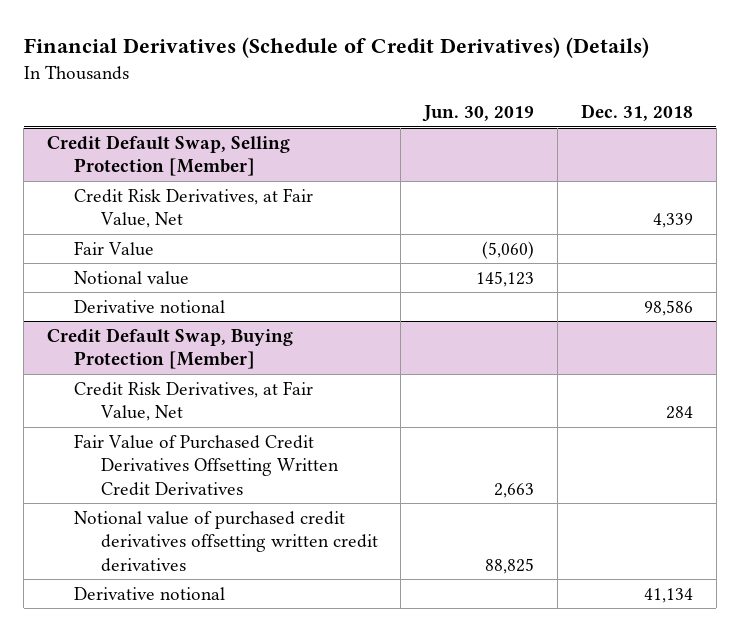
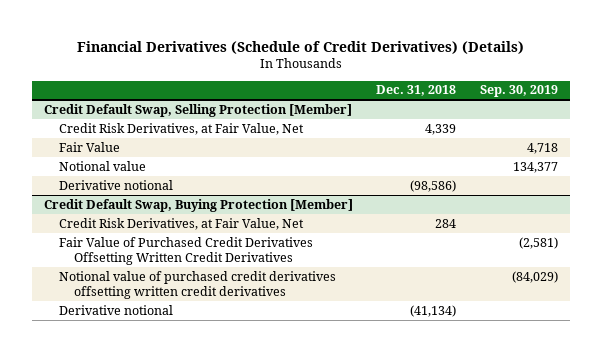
[422,105,535,123] Jun. 30, 2019 -> none
none -> [479,85,558,98] Sep. 30, 2019
[643,299,693,316] 98,586 -> [410,179,457,192] (98,586)
[643,587,693,603] 41,134 -> [410,304,457,317] (41,134)

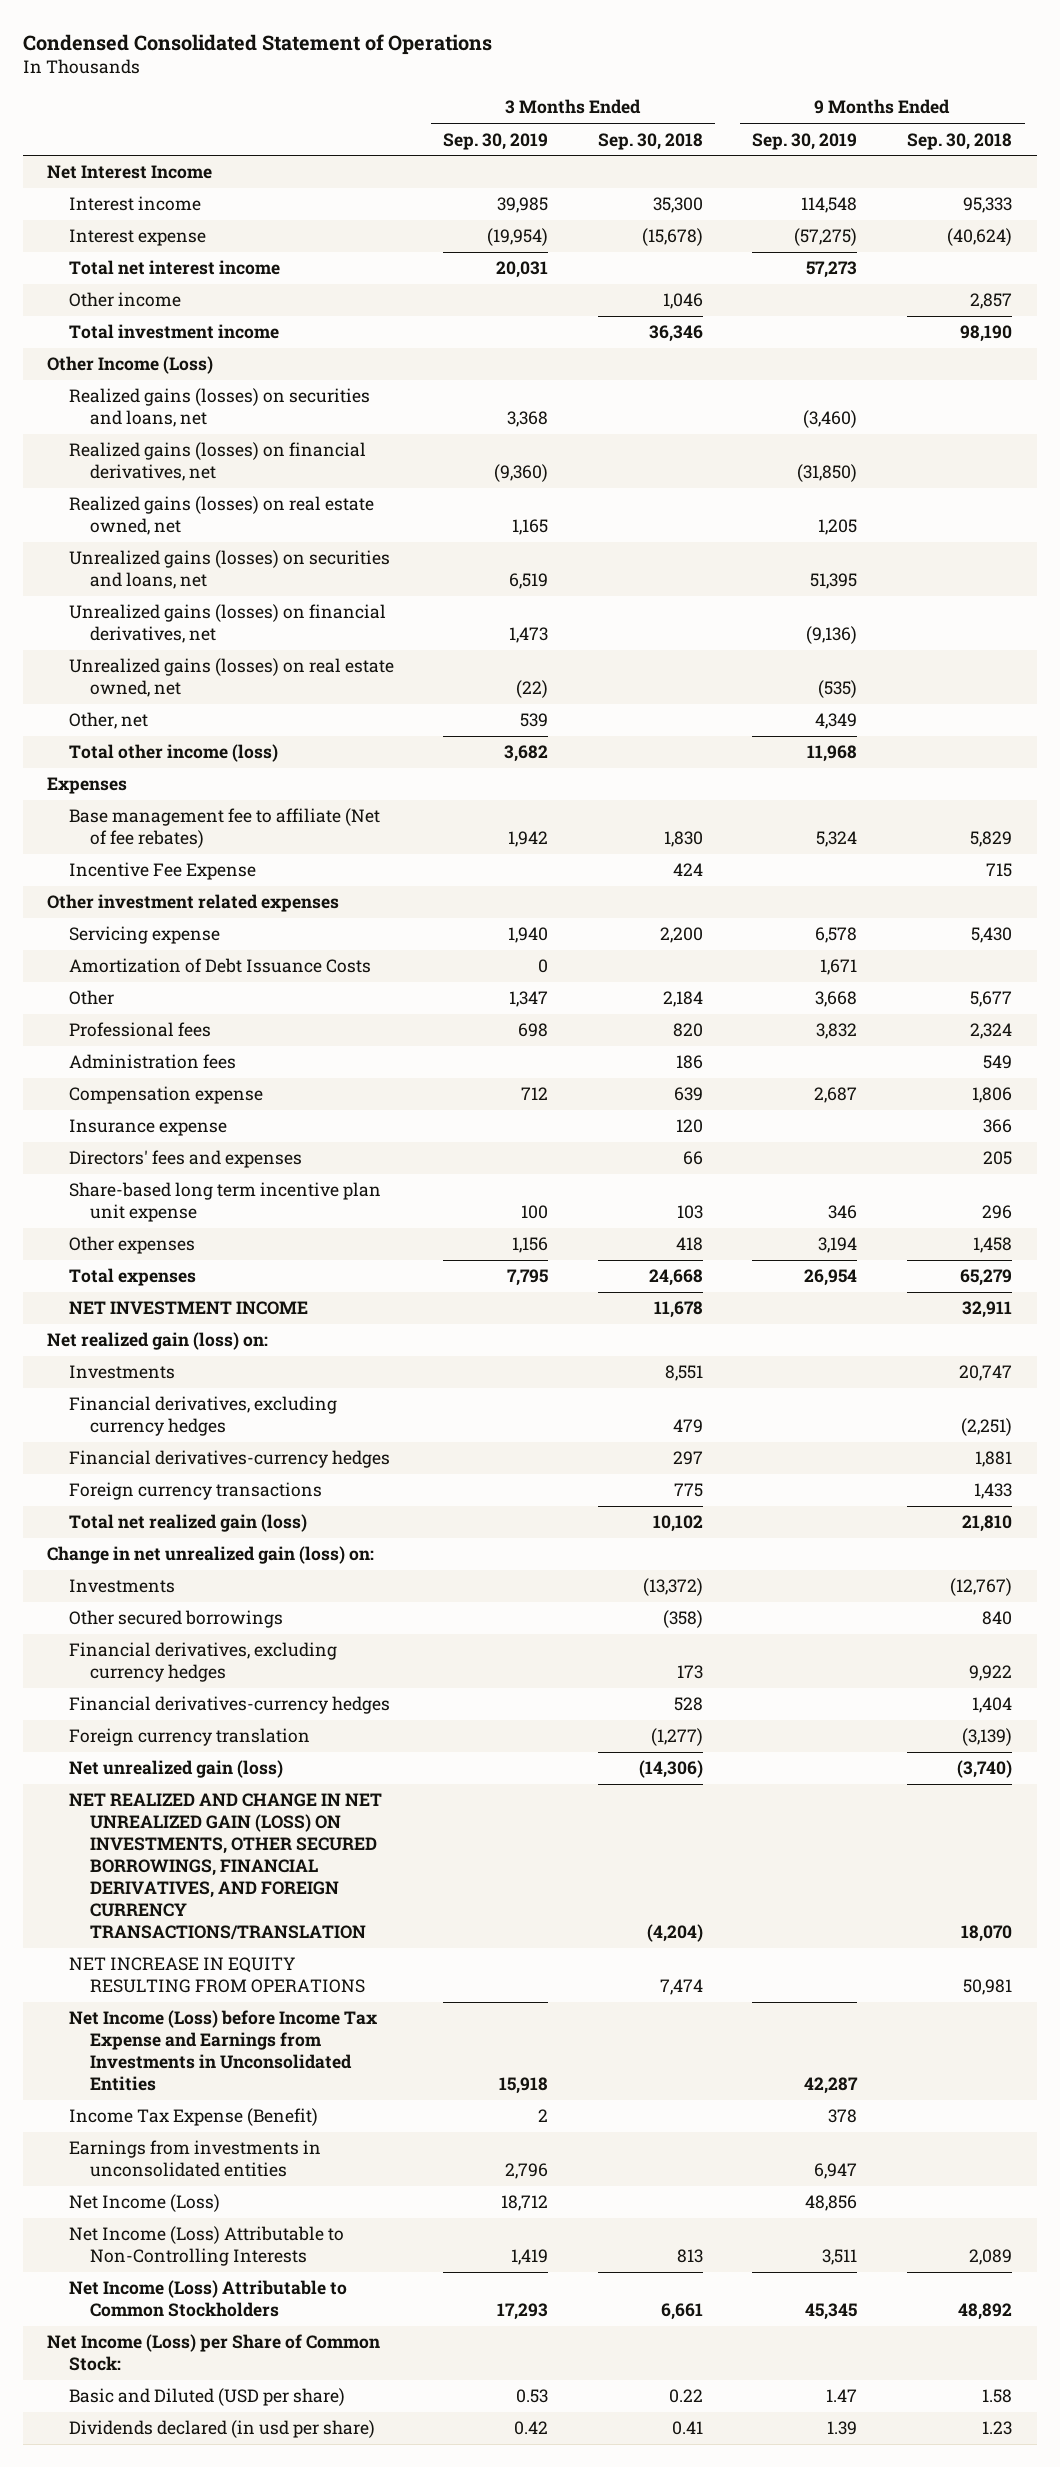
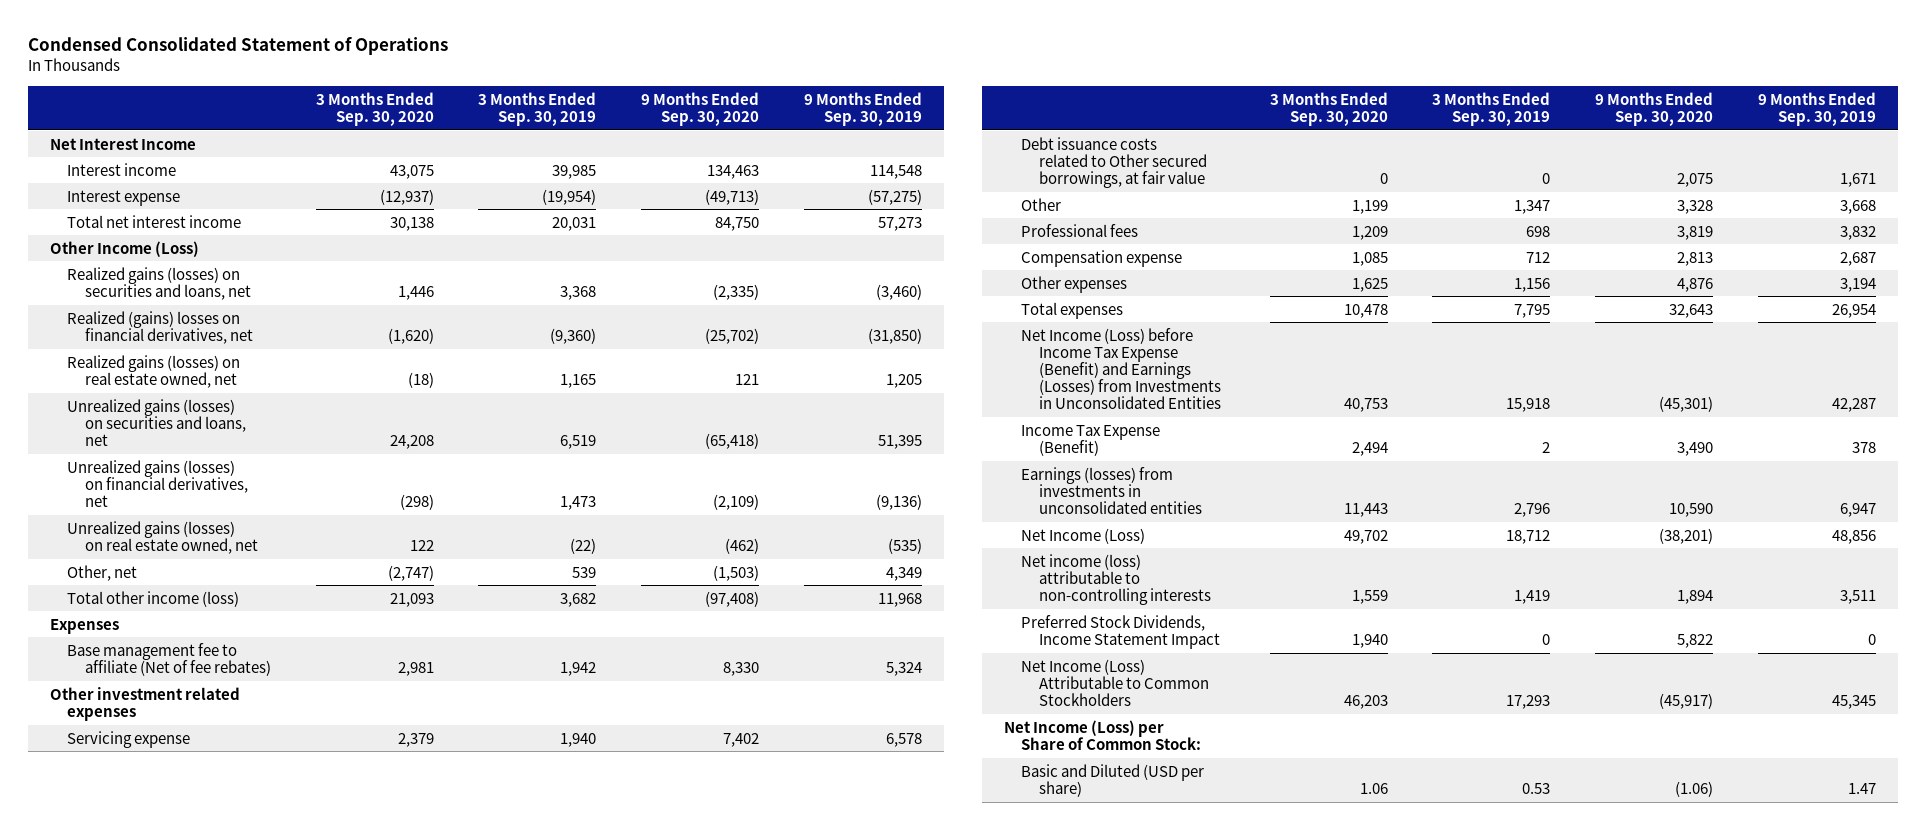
[597,132,703,150] Sep. 30, 2018 -> none
[907,132,1013,150] Sep. 30, 2018 -> none
none -> [315,91,434,126] 3 Months Ended Sep. 30, 2020
none -> [641,91,760,126] 9 Months Ended Sep. 30, 2020
[68,292,181,308] Other income -> none
[68,324,279,340] Total investment income -> none
[68,442,366,482] Realized gains (losses) on financial derivatives, net -> [67,310,253,344] Realized (gains) losses on financial derivatives, net
[68,862,256,881] Incentive Fee Expense -> none
[68,958,371,974] Amortization of Debt Issuance Costs -> [1021,136,1207,189] Debt issuance costs related to Other secured borrowings, at fair value
[68,1054,236,1070] Administration fees -> none
[68,1119,227,1137] Insurance expense -> none
[68,1150,302,1169] Directors' fees and expenses -> none
[68,1182,381,1223] Share-based long term incentive plan unit expense -> none
[68,1301,308,1316] NET INVESTMENT INCOME -> none
[47,1332,269,1351] Net realized gain (loss) on: -> none
[68,1365,175,1380] Investments -> none
[68,1396,337,1437] Financial derivatives, excluding currency hedges -> none
[68,1450,390,1469] Financial derivatives-currency hedges -> none
[68,1482,322,1501] Foreign currency transactions -> none
[68,1514,307,1533] Total net realized gain (loss) -> none
[47,1546,375,1565] Change in net unrealized gain (loss) on: -> none
[68,1579,175,1594] Investments -> none
[68,1610,283,1629] Other secured borrowings -> none
[68,1642,337,1683] Financial derivatives, excluding currency hedges -> none
[68,1696,390,1715] Financial derivatives-currency hedges -> none
[68,1728,310,1747] Foreign currency translation -> none
[68,1760,283,1779] Net unrealized gain (loss) -> none
[68,1793,382,1940] NET REALIZED AND CHANGE IN NET UNREALIZED GAIN (LOSS) ON INVESTMENTS, OTHER SECURED BORROWINGS, FINANCIAL DERIVATIVES, AND FOREIGN CURRENCY TRANSACTIONS/TRANSLATION -> none
[68,1957,365,1994] NET INCREASE IN EQUITY RESULTING FROM OPERATIONS -> none
[68,2010,377,2092] Net Income (Loss) before Income Tax Expense and Earnings from Investments in Unconsolidated Entities -> [1021,327,1221,410] Net Income (Loss) before Income Tax Expense (Benefit) and Earnings (Losses) from Investments in Unconsolidated Entities
[68,2140,321,2178] Earnings from investments in unconsolidated entities -> [1021,466,1202,515] Earnings (losses) from investments in unconsolidated entities
[68,2226,344,2267] Net Income (Loss) Attributable to Non-Controlling Interests -> [1021,553,1211,606] Net income (loss) attributable to non-controlling interests
none -> [1021,614,1220,649] Preferred Stock Dividends, Income Statement Impact
[68,2420,375,2439] Dividends declared (in usd per share) -> none

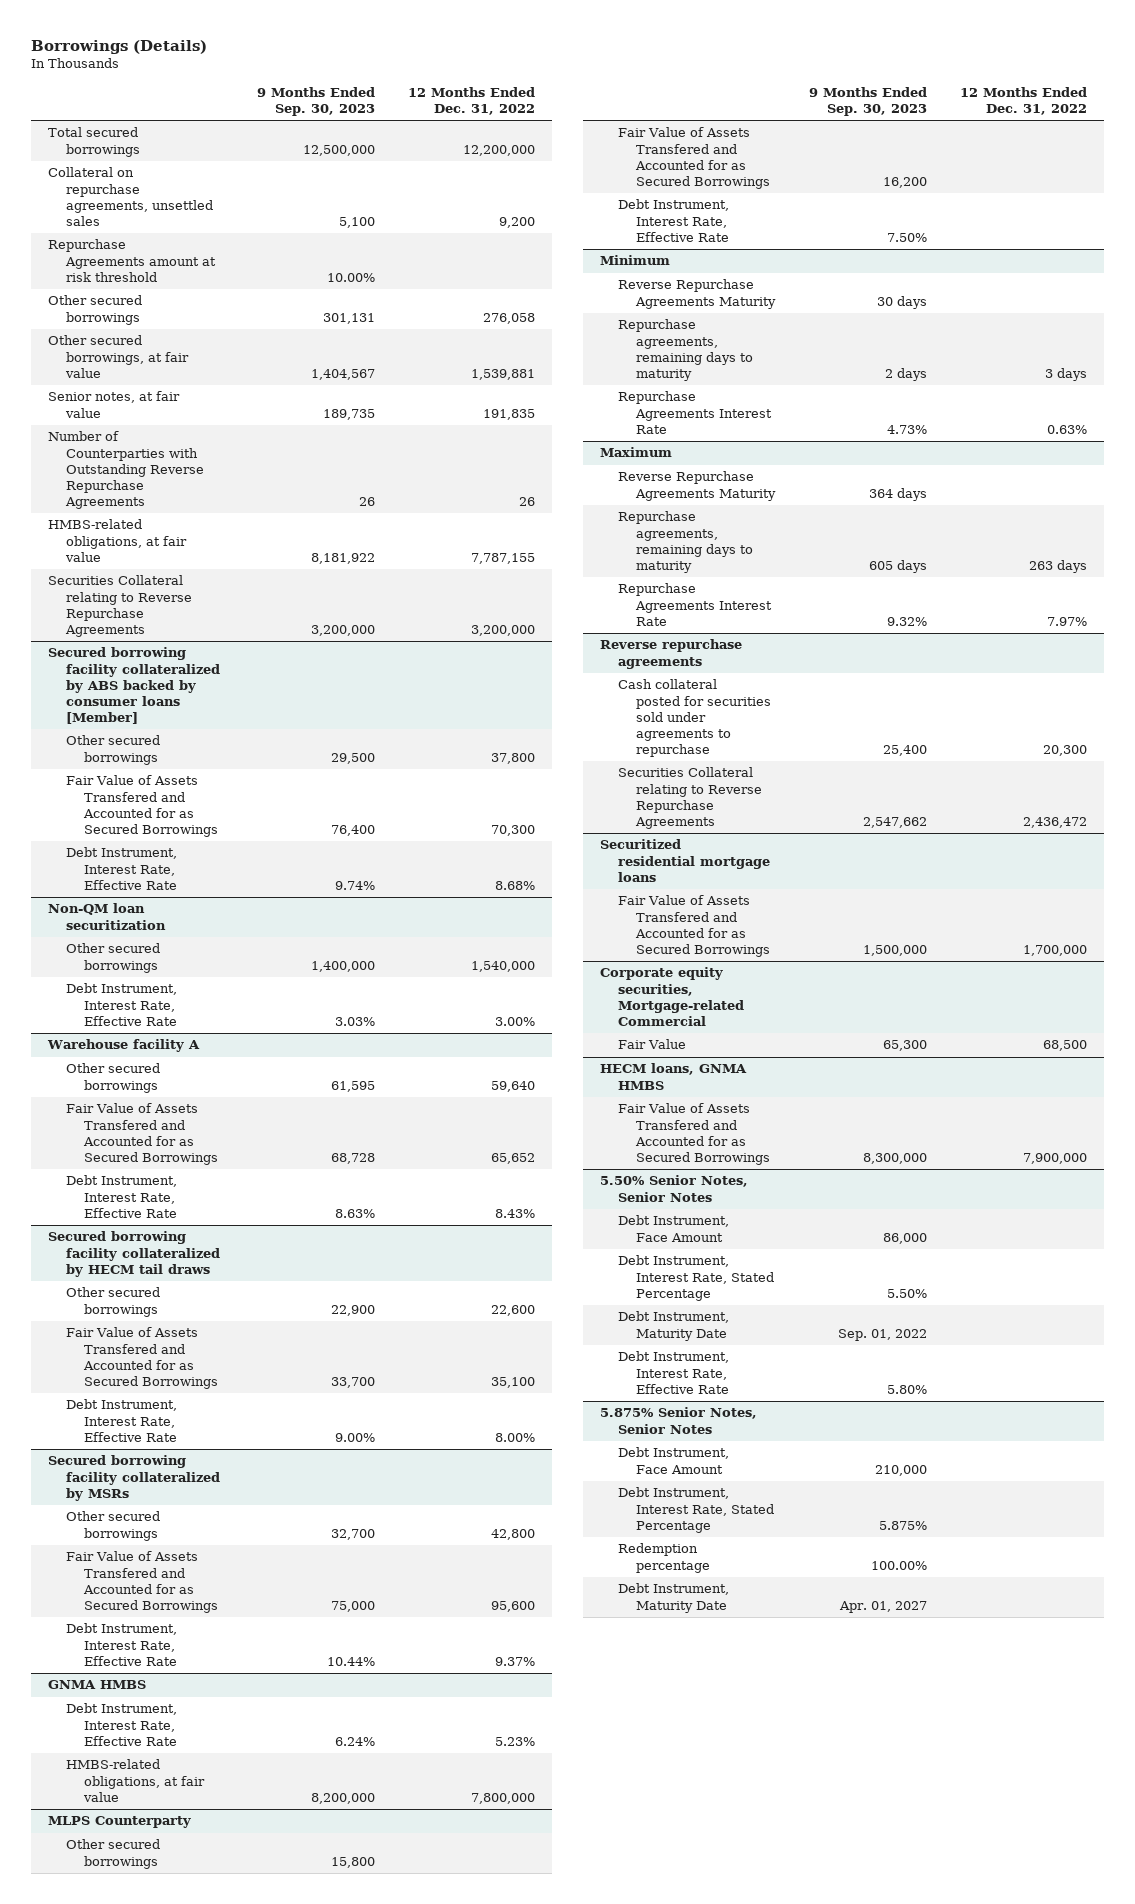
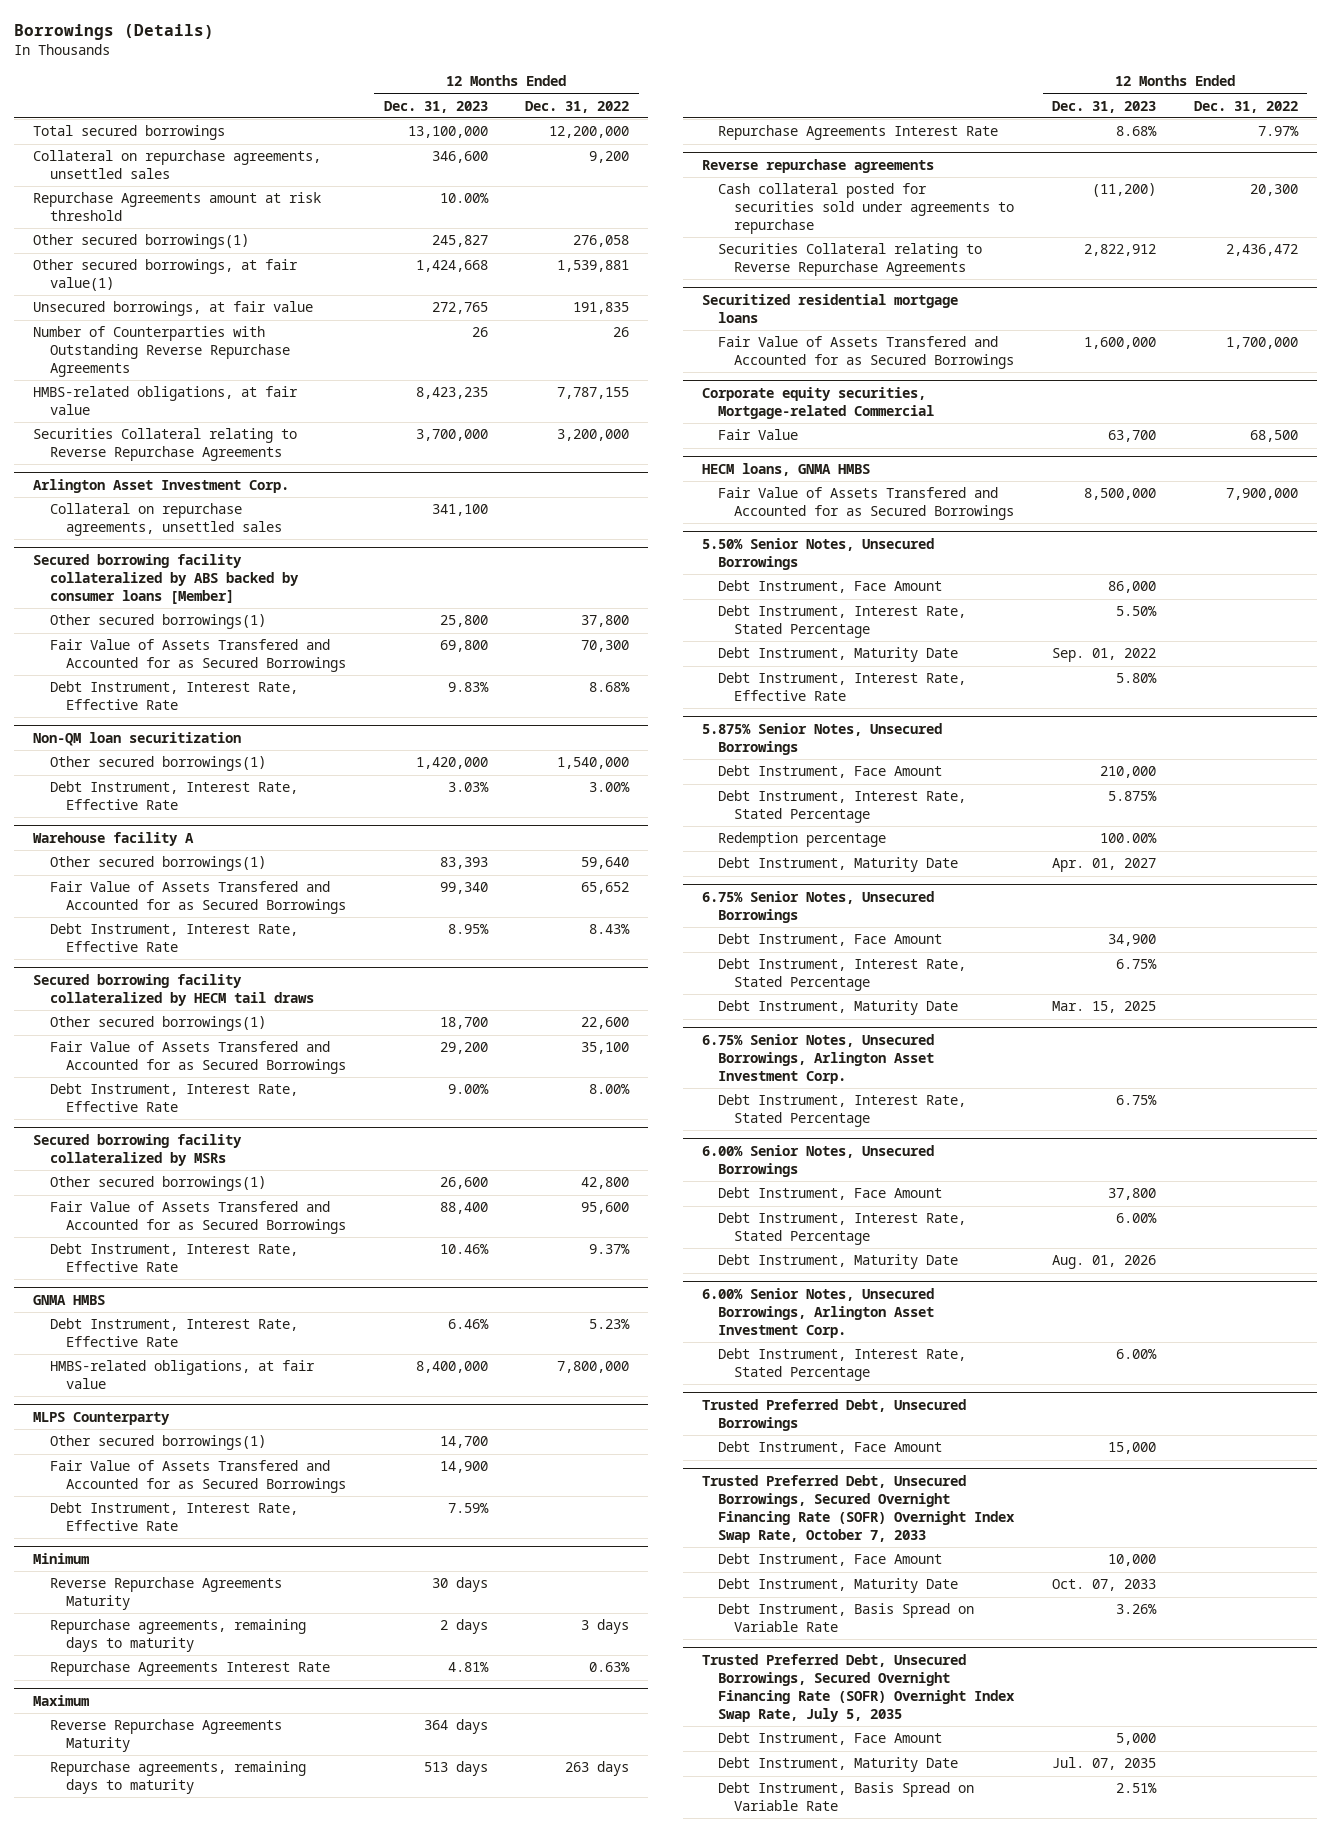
[256,86,375,117] 9 Months Ended Sep. 30, 2023 -> none
none -> [383,100,488,113] Dec. 31, 2023
[47,295,142,325] Other secured borrowings -> [33,234,250,250] Other secured borrowings(1)
[47,335,190,378] Other secured borrowings, at fair value -> [33,259,299,292] Other secured borrowings, at fair value(1)
[47,391,180,418] Senior notes, at fair value -> [33,301,314,317] Unsecured borrowings, at fair value
none -> [33,479,290,494] Arlington Asset Investment Corp.
none -> [49,503,282,537] Collateral on repurchase agreements, unsettled sales
[66,735,161,765] Other secured borrowings -> [49,614,266,630] Other secured borrowings(1)
[66,943,161,973] Other secured borrowings -> [49,756,266,772] Other secured borrowings(1)
[66,1063,161,1093] Other secured borrowings -> [49,856,266,872] Other secured borrowings(1)
[66,1287,161,1317] Other secured borrowings -> [49,1016,266,1032] Other secured borrowings(1)
[66,1511,161,1541] Other secured borrowings -> [49,1176,266,1192] Other secured borrowings(1)
[66,1839,161,1869] Other secured borrowings -> [49,1435,266,1451] Other secured borrowings(1)
[600,1175,749,1202] 5.50% Senior Notes, Senior Notes -> [701,538,934,571] 5.50% Senior Notes, Unsecured Borrowings
[600,1407,758,1434] 5.875% Senior Notes, Senior Notes -> [701,723,942,756] 5.875% Senior Notes, Unsecured Borrowings
none -> [701,891,934,924] 6.75% Senior Notes, Unsecured Borrowings
none -> [718,933,943,947] Debt Instrument, Face Amount
none -> [718,958,967,992] Debt Instrument, Interest Rate, Stated Percentage
none -> [718,1000,959,1016] Debt Instrument, Maturity Date
none -> [701,1034,935,1085] 6.75% Senior Notes, Unsecured Borrowings, Arlington Asset Investment Corp.
none -> [718,1094,967,1128] Debt Instrument, Interest Rate, Stated Percentage
none -> [701,1145,934,1178] 6.00% Senior Notes, Unsecured Borrowings
none -> [718,1187,943,1201] Debt Instrument, Face Amount
none -> [718,1212,967,1246] Debt Instrument, Interest Rate, Stated Percentage
none -> [718,1254,959,1270] Debt Instrument, Maturity Date
none -> [701,1288,935,1339] 6.00% Senior Notes, Unsecured Borrowings, Arlington Asset Investment Corp.
none -> [718,1348,967,1382] Debt Instrument, Interest Rate, Stated Percentage
none -> [701,1399,966,1432] Trusted Preferred Debt, Unsecured Borrowings
none -> [718,1441,943,1455] Debt Instrument, Face Amount
none -> [701,1475,1016,1543] Trusted Preferred Debt, Unsecured Borrowings, Secured Overnight Financing Rate (SOFR) Overnight Index Swap Rate, October 7, 2033
none -> [718,1553,943,1567] Debt Instrument, Face Amount
none -> [718,1578,959,1594] Debt Instrument, Maturity Date
none -> [718,1603,975,1633] Debt Instrument, Basis Spread on Variable Rate
none -> [701,1654,1016,1722] Trusted Preferred Debt, Unsecured Borrowings, Secured Overnight Financing Rate (SOFR) Overnight Index Swap Rate, July 5, 2035
none -> [718,1732,943,1746] Debt Instrument, Face Amount
none -> [718,1757,959,1773] Debt Instrument, Maturity Date
none -> [718,1782,975,1812] Debt Instrument, Basis Spread on Variable Rate

